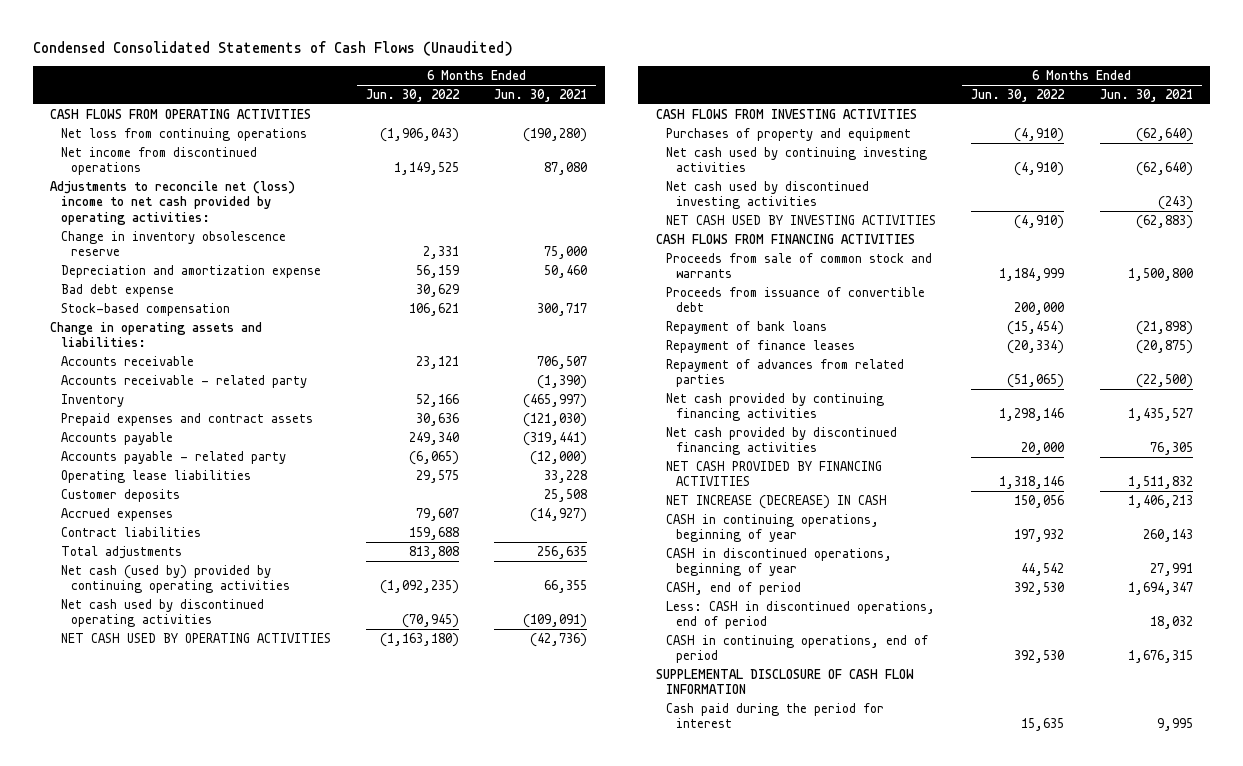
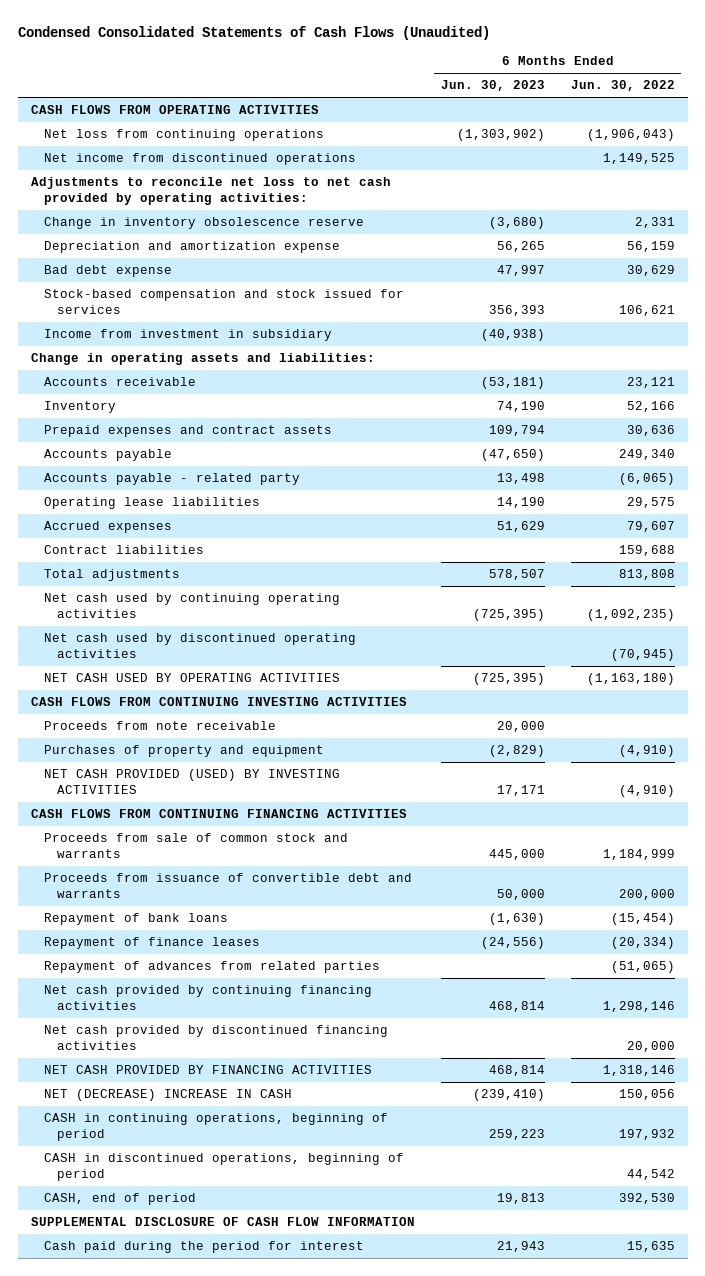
[494,89,588,103] Jun. 30, 2021 -> none
none -> [440,80,545,92] Jun. 30, 2023
[50,180,296,225] Adjustments to reconcile net (loss) income to net cash provided by operating activities: -> [30,177,391,206] Adjustments to reconcile net loss to net cash provided by operating activities:
[60,302,230,316] Stock-based compensation -> [43,289,404,315] Stock-based compensation and stock issued for services
none -> [43,329,332,342] Income from investment in subsidiary
[60,374,307,388] Accounts receivable - related party -> none
[60,488,180,502] Customer deposits -> none
[60,564,290,594] Net cash (used by) provided by continuing operating activities -> [43,593,340,619] Net cash used by continuing operating activities
[655,108,917,119] CASH FLOWS FROM INVESTING ACTIVITIES -> [30,697,407,707] CASH FLOWS FROM CONTINUING INVESTING ACTIVITIES
none -> [43,721,276,731] Proceeds from note receivable
[665,146,927,173] Net cash used by continuing investing activities -> none
[665,180,869,210] Net cash used by discontinued investing activities -> none
[665,214,936,225] NET CASH USED BY INVESTING ACTIVITIES -> [43,769,340,795] NET CASH PROVIDED (USED) BY INVESTING ACTIVITIES
[655,233,915,244] CASH FLOWS FROM FINANCING ACTIVITIES -> [30,809,407,819] CASH FLOWS FROM CONTINUING FINANCING ACTIVITIES
[665,286,925,313] Proceeds from issuance of convertible debt -> [43,873,412,899] Proceeds from issuance of convertible debt and warrants
[665,494,887,509] NET INCREASE (DECREASE) IN CASH -> [43,1089,292,1102] NET (DECREASE) INCREASE IN CASH
[665,513,879,543] CASH in continuing operations, beginning of year -> [43,1113,388,1142] CASH in continuing operations, beginning of period
[665,547,892,577] CASH in discontinued operations, beginning of year -> [43,1153,404,1182] CASH in discontinued operations, beginning of period
[665,600,935,630] Less: CASH in discontinued operations, end of period -> none
[665,634,928,664] CASH in continuing operations, end of period -> none

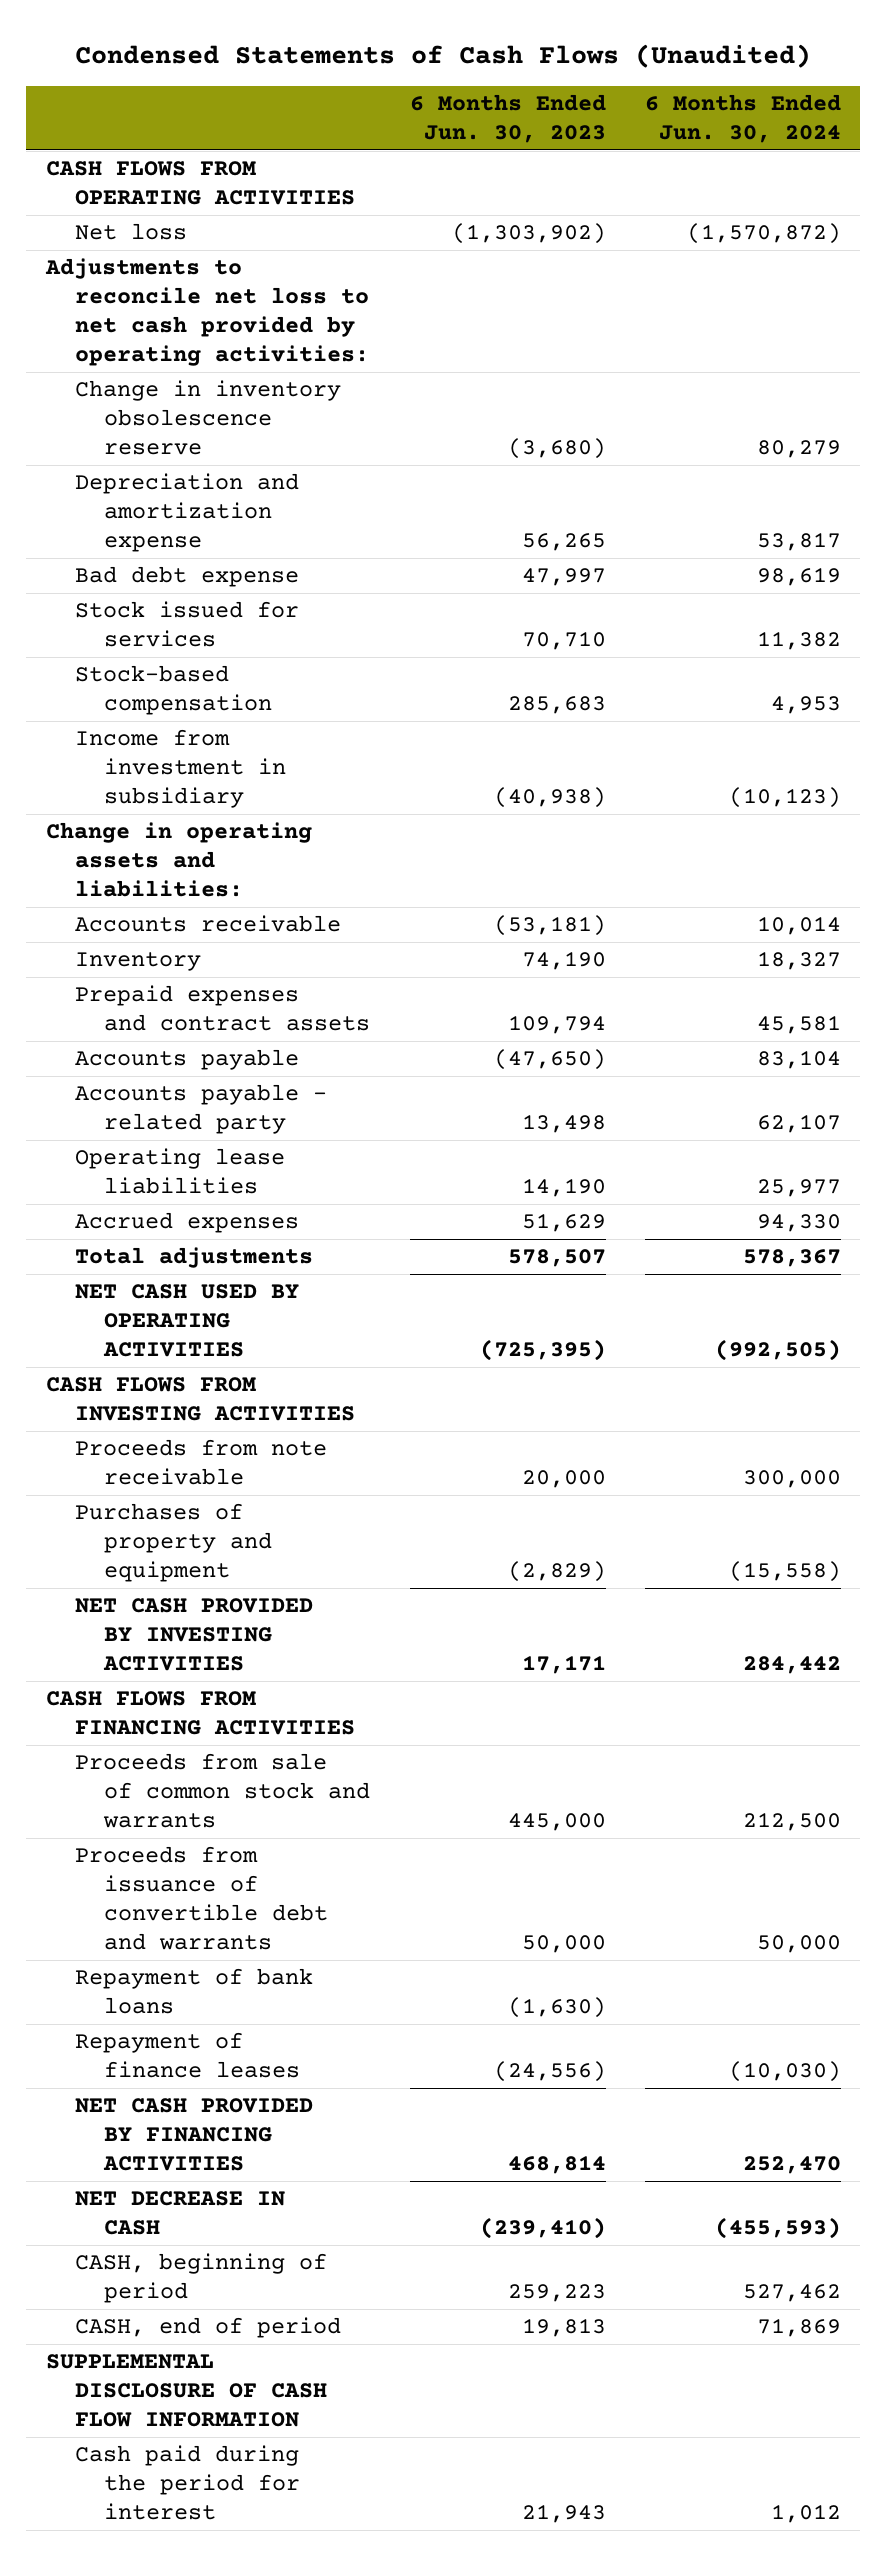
[17,25,490,40] Condensed Consolidated Statements of Cash Flows (Unaudited) -> [75,43,812,68] Condensed Statements of Cash Flows (Unaudited)
[570,80,675,92] Jun. 30, 2022 -> none
none -> [644,94,841,144] 6 Months Ended Jun. 30, 2024
[43,153,356,166] Net income from discontinued operations -> none
[43,129,324,142] Net loss from continuing operations -> [75,223,188,241] Net loss
none -> [75,601,300,648] Stock issued for services
[43,289,404,315] Stock-based compensation and stock issued for services -> [75,665,273,716] Stock-based compensation
[488,305,545,317] 356,393 -> [507,696,606,715] 285,683
[43,545,204,555] Contract liabilities -> none
[43,593,340,619] Net cash used by continuing operating activities -> none
[43,633,356,659] Net cash used by discontinued operating activities -> none
[30,697,407,707] CASH FLOWS FROM CONTINUING INVESTING ACTIVITIES -> [45,1377,356,1422] CASH FLOWS FROM INVESTING ACTIVITIES
[43,769,340,795] NET CASH PROVIDED (USED) BY INVESTING ACTIVITIES -> [75,1598,314,1672] NET CASH PROVIDED BY INVESTING ACTIVITIES
[30,809,407,819] CASH FLOWS FROM CONTINUING FINANCING ACTIVITIES -> [45,1691,356,1736] CASH FLOWS FROM FINANCING ACTIVITIES
[43,961,380,974] Repayment of advances from related parties -> none
[43,985,372,1011] Net cash provided by continuing financing activities -> none
[43,1025,388,1051] Net cash provided by discontinued financing activities -> none
[43,1153,404,1182] CASH in discontinued operations, beginning of period -> none
[43,1089,292,1102] NET (DECREASE) INCREASE IN CASH -> [75,2191,286,2236] NET DECREASE IN CASH
[43,1113,388,1142] CASH in continuing operations, beginning of period -> [75,2253,328,2304] CASH, beginning of period

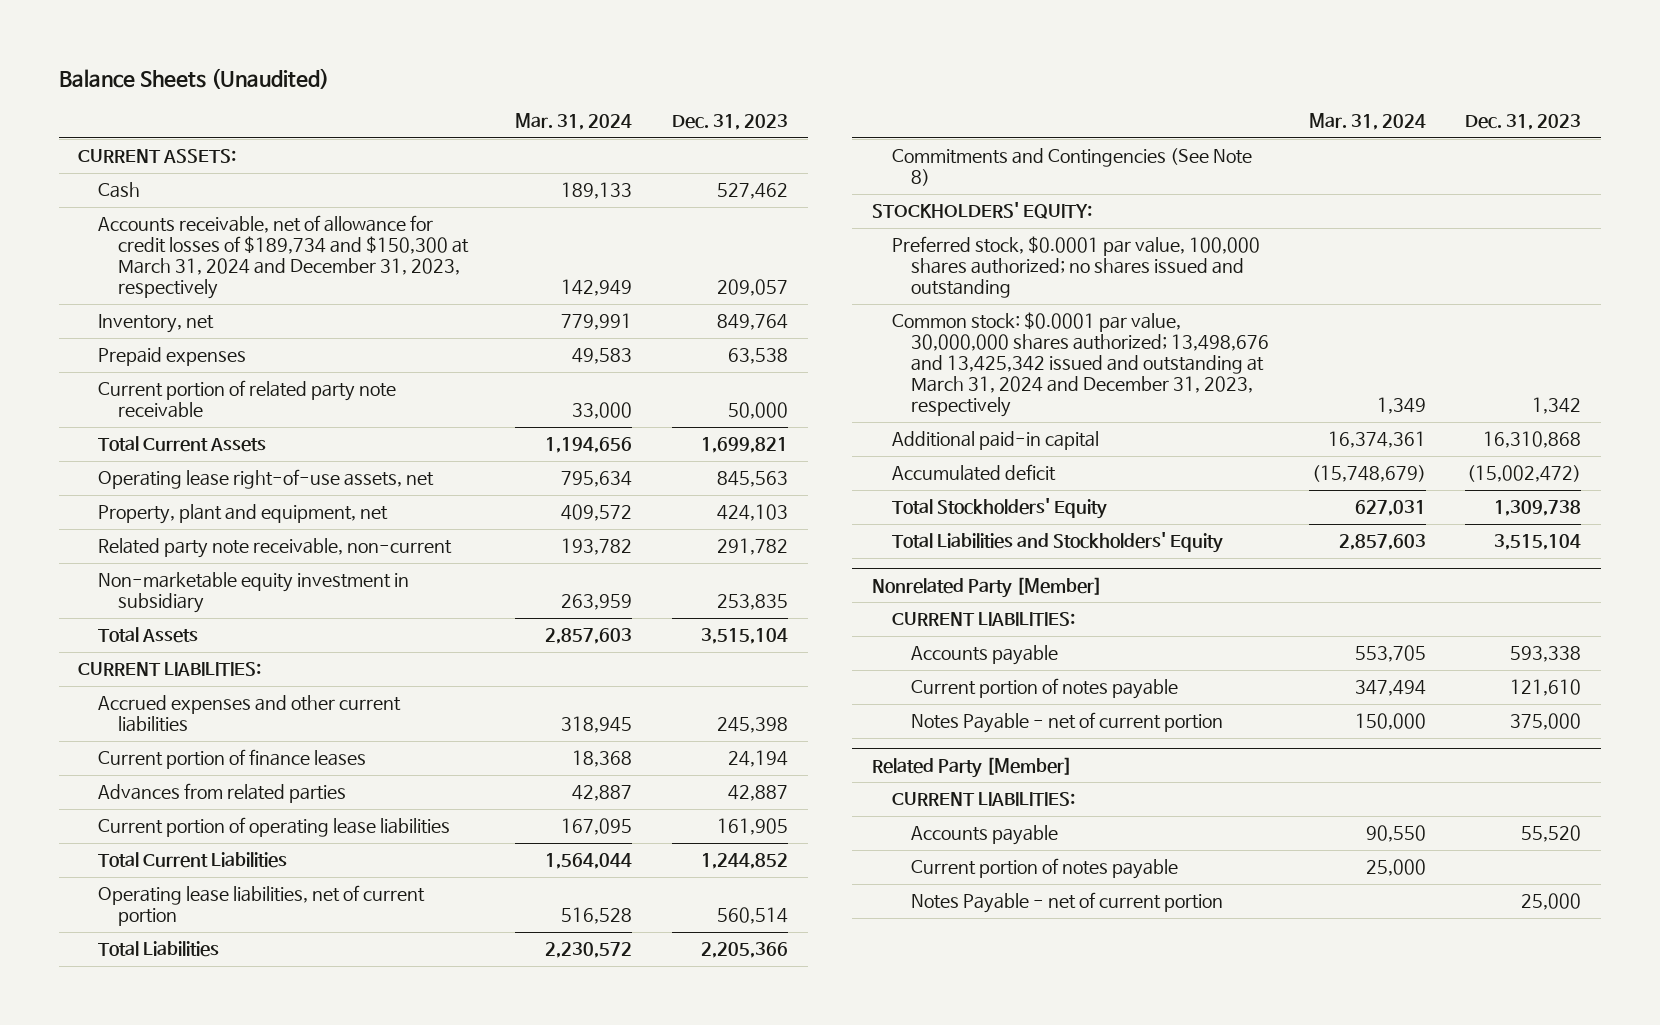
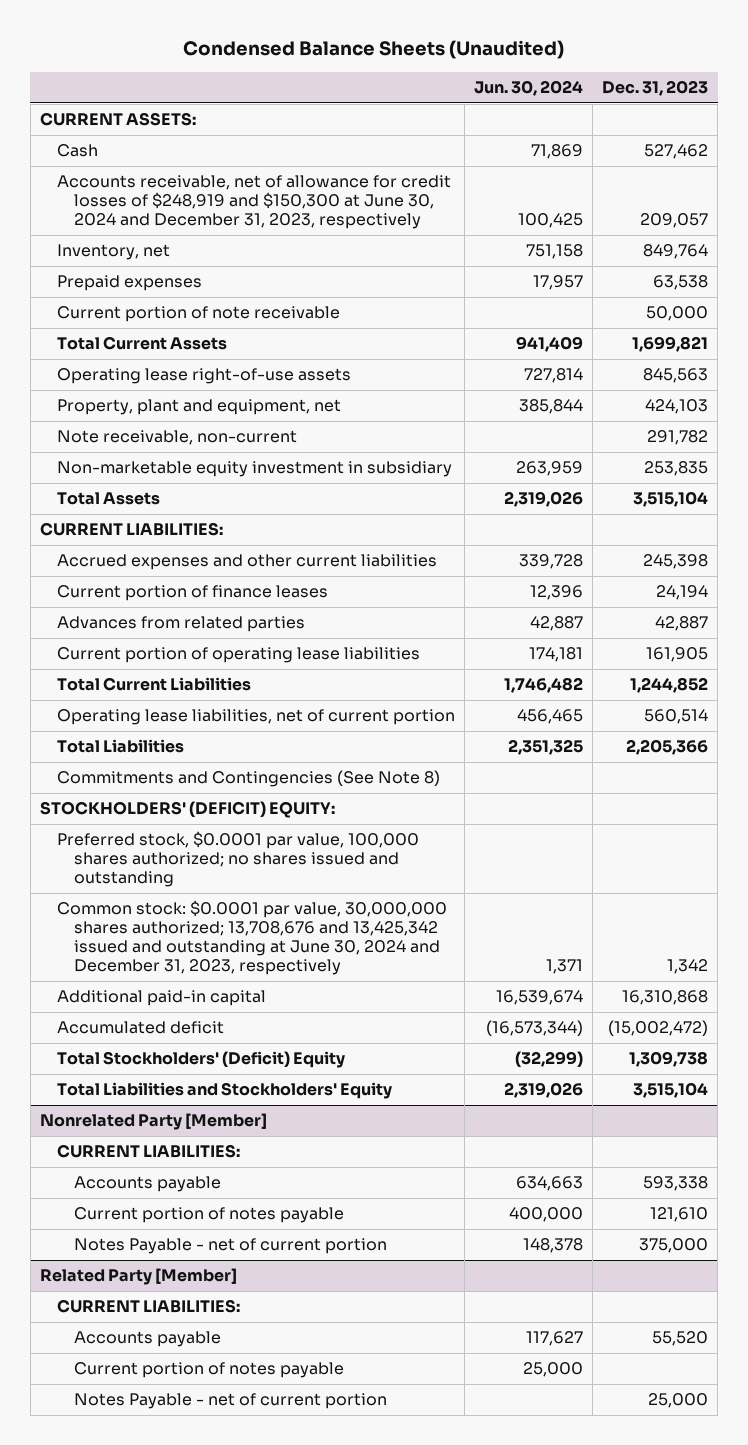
[58,68,329,90] Balance Sheets (Unaudited) -> [183,40,565,60] Condensed Balance Sheets (Unaudited)
[515,113,633,131] Mar. 31, 2024 -> none
none -> [474,79,584,96] Jun. 30, 2024
[98,215,469,300] Accounts receivable, net of allowance for credit losses of $189,734 and $150,300 at March 31, 2024 and December 31, 2023, respectively -> [57,175,452,230] Accounts receivable, net of allowance for credit losses of $248,919 and $150,300 at June 30, 2024 and December 31, 2023, respectively
[98,380,397,419] Current portion of related party note receivable -> [57,306,341,323] Current portion of note receivable
[98,469,435,490] Operating lease right-of-use assets, net -> [57,368,352,385] Operating lease right-of-use assets
[98,538,453,559] Related party note receivable, non-current -> [57,430,298,446] Note receivable, non-current
[871,202,1092,220] STOCKHOLDERS' EQUITY: -> [39,801,335,819] STOCKHOLDERS' (DEFICIT) EQUITY:
[891,312,1270,418] Common stock: $0.0001 par value, 30,000,000 shares authorized; 13,498,676 and 13,425,342 issued and outstanding at March 31, 2024 and December 31, 2023, respectively -> [57,900,448,976] Common stock: $0.0001 par value, 30,000,000 shares authorized; 13,708,676 and 13,425,342 issued and outstanding at June 30, 2024 and December 31, 2023, respectively
[891,498,1107,520] Total Stockholders' Equity -> [57,1051,346,1069] Total Stockholders' (Deficit) Equity

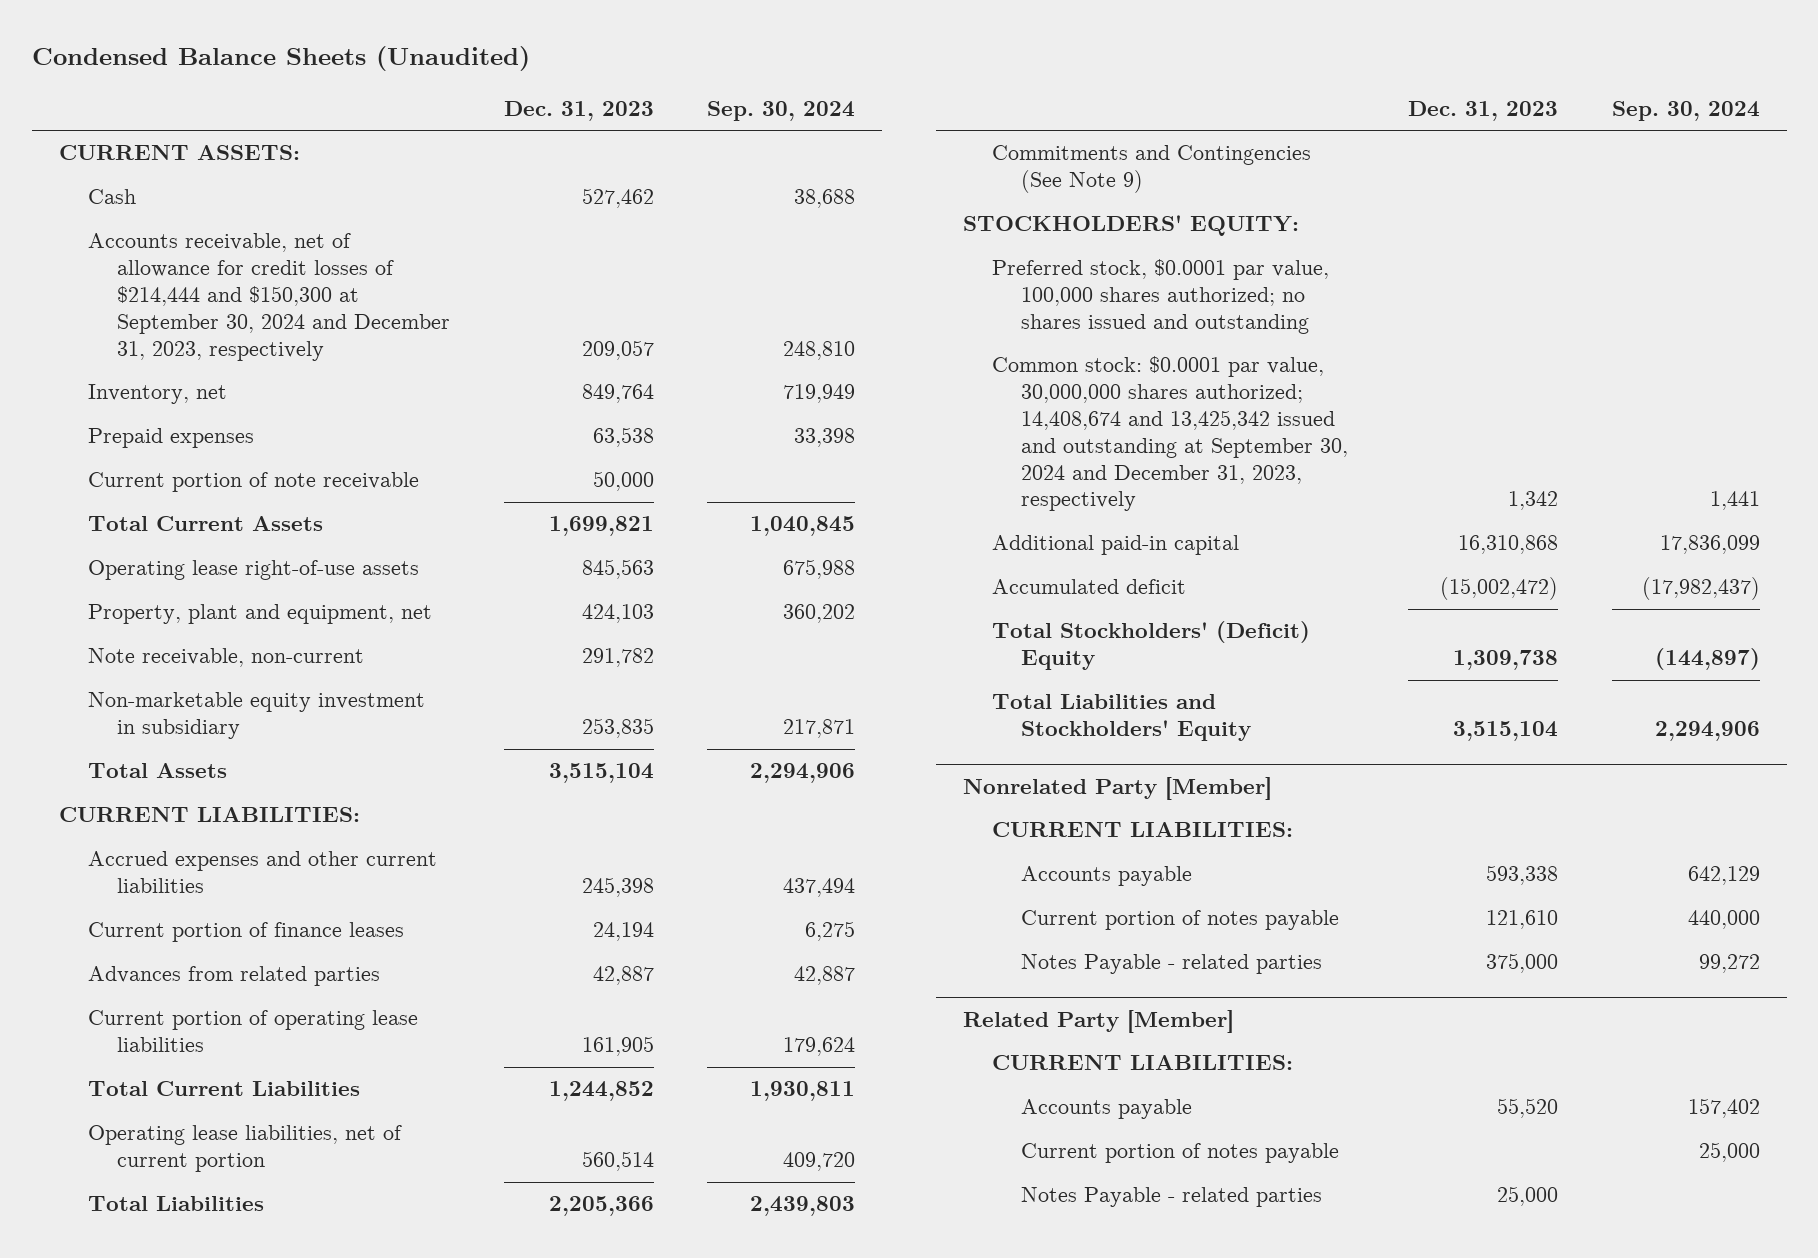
[474,79,584,96] Jun. 30, 2024 -> none
none -> [707,100,856,121] Sep. 30, 2024
[57,175,452,230] Accounts receivable, net of allowance for credit losses of $248,919 and $150,300 at June 30, 2024 and December 31, 2023, respectively -> [87,233,450,361] Accounts receivable, net of allowance for credit losses of $214,444 and $150,300 at September 30, 2024 and December 31, 2023, respectively
[57,770,441,788] Commitments and Contingencies (See Note 8) -> [992,145,1312,194] Commitments and Contingencies (See Note 9)
[39,801,335,819] STOCKHOLDERS' (DEFICIT) EQUITY: -> [963,215,1300,237] STOCKHOLDERS' EQUITY:
[57,900,448,976] Common stock: $0.0001 par value, 30,000,000 shares authorized; 13,708,676 and 13,425,342 issued and outstanding at June 30, 2024 and December 31, 2023, respectively -> [992,356,1349,512] Common stock: $0.0001 par value, 30,000,000 shares authorized; 14,408,674 and 13,425,342 issued and outstanding at September 30, 2024 and December 31, 2023, respectively
[74,1238,388,1255] Notes Payable - net of current portion -> [1021,954,1323,975] Notes Payable - related parties
[74,1393,388,1410] Notes Payable - net of current portion -> [1021,1187,1323,1208] Notes Payable - related parties

